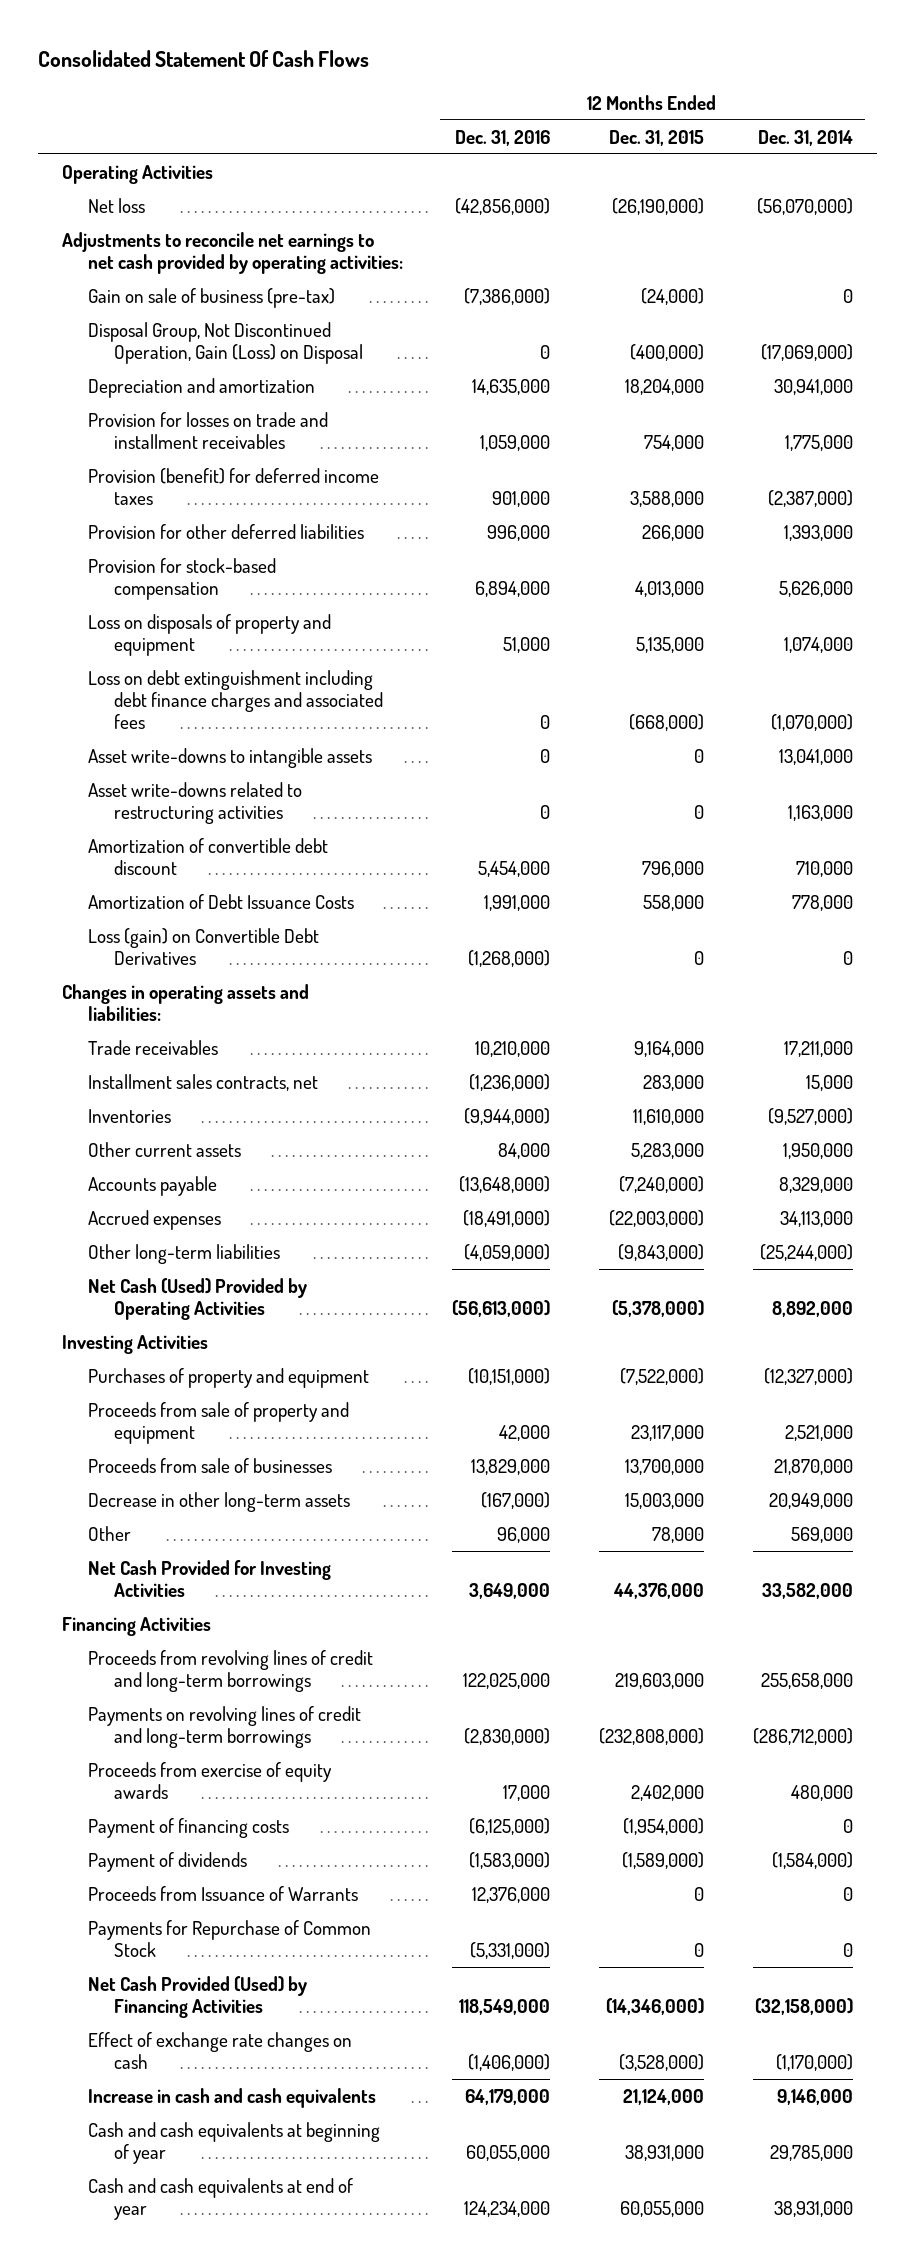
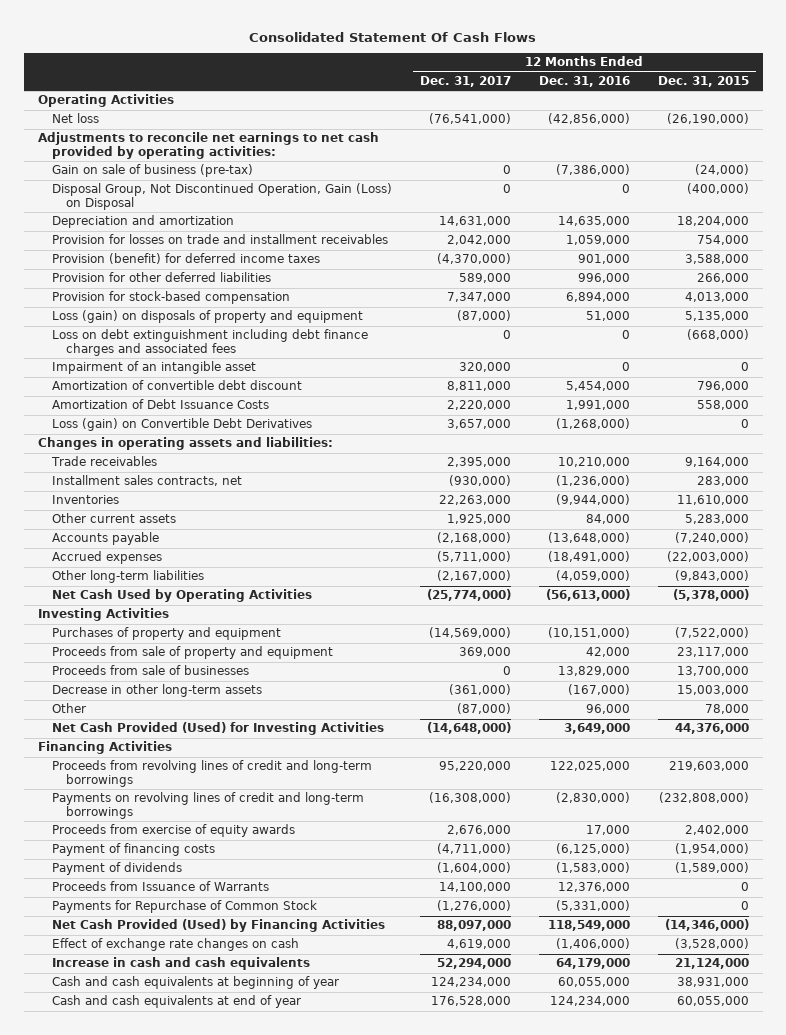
[757,129,853,146] Dec. 31, 2014 -> none
none -> [419,75,511,87] Dec. 31, 2017
[88,613,332,656] Loss on disposals of property and equipment -> [51,310,363,324] Loss (gain) on disposals of property and equipment
[88,781,303,824] Asset write-downs related to restructuring activities -> none
[88,747,373,768] Asset write-downs to intangible assets -> [51,361,256,375] Impairment of an intangible asset
[88,1277,308,1320] Net Cash (Used) Provided by Operating Activities -> [51,589,312,603] Net Cash Used by Operating Activities
[88,1559,332,1597] Net Cash Provided for Investing Activities -> [51,722,384,736] Net Cash Provided (Used) for Investing Activities

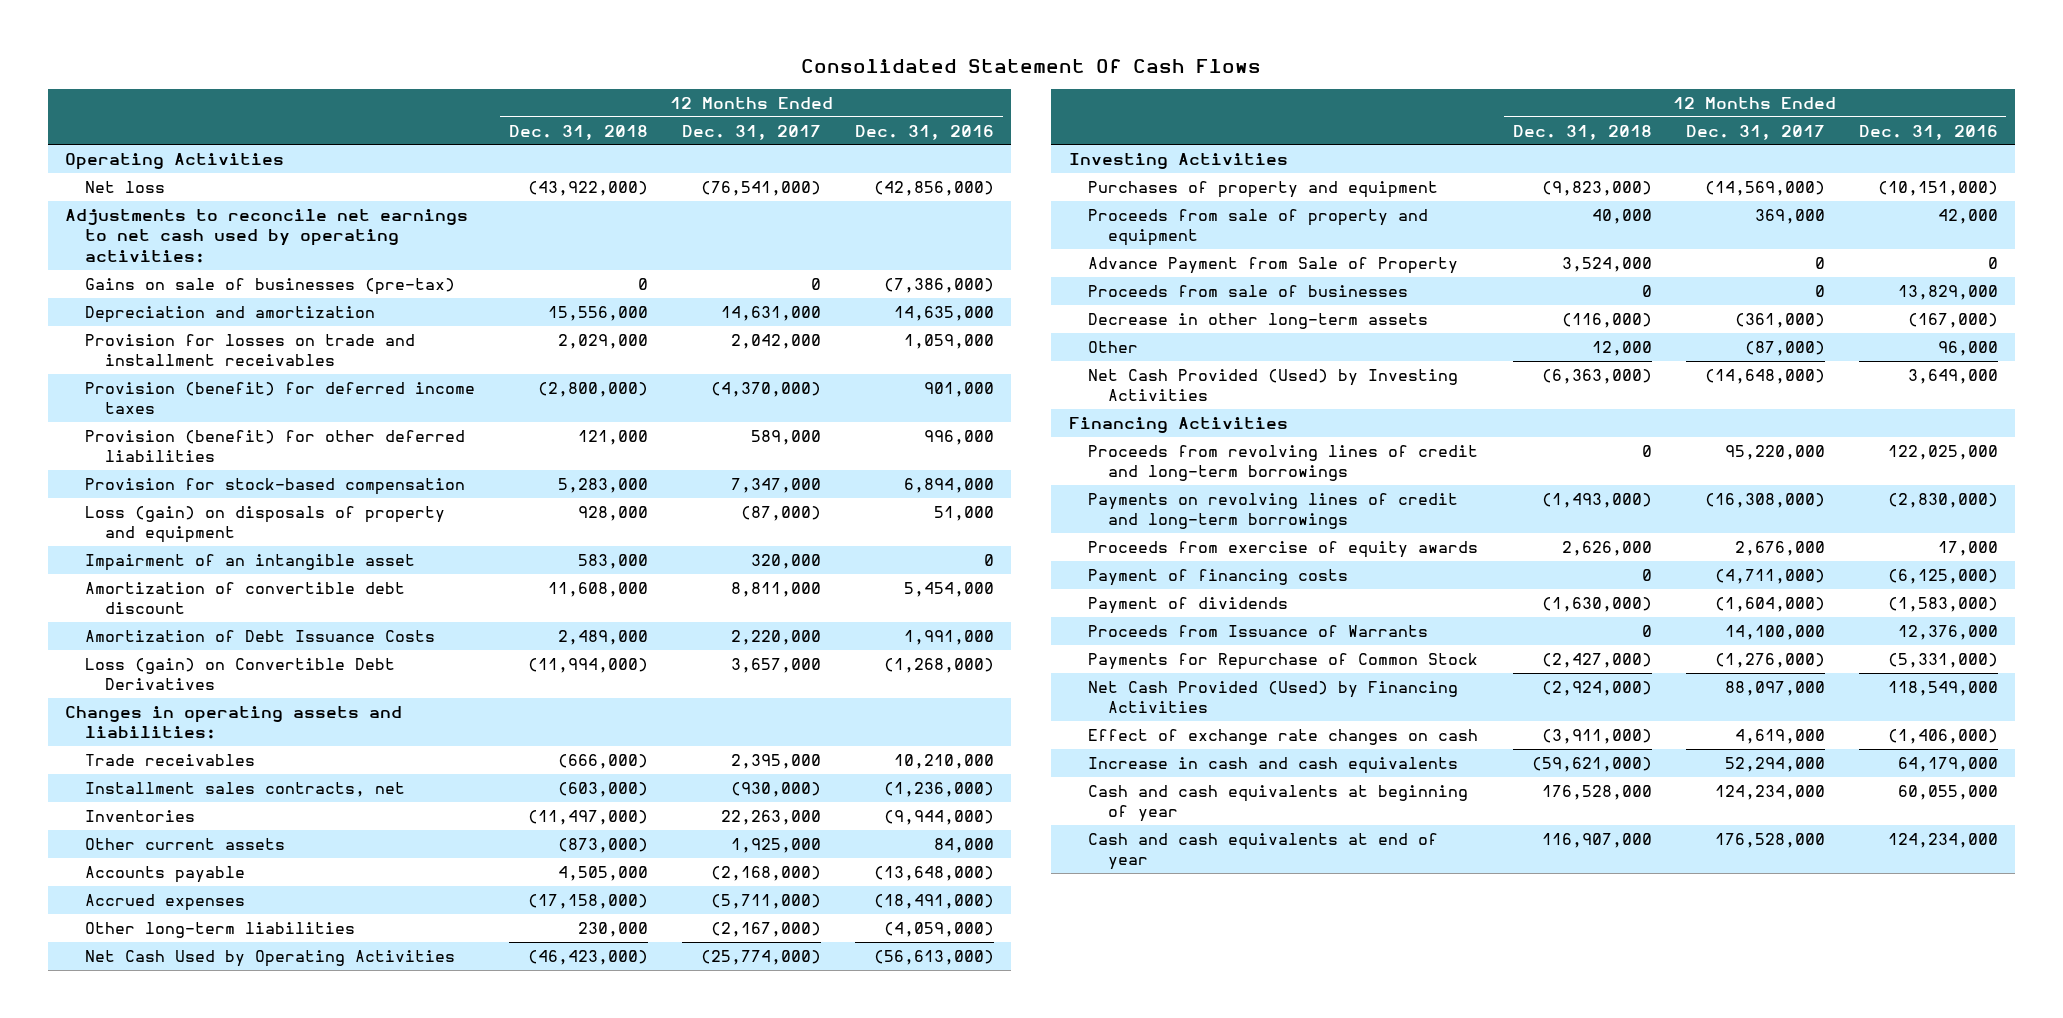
[657,75,749,87] Dec. 31, 2015 -> none
none -> [508,124,648,140] Dec. 31, 2018
[51,183,392,211] Disposal Group, Not Discontinued Operation, Gain (Loss) on Disposal -> none
[37,132,379,160] Adjustments to reconcile net earnings to net cash provided by operating activities: -> [64,208,468,264] Adjustments to reconcile net earnings to net cash used by operating activities:
[51,164,253,178] Gain on sale of business (pre-tax) -> [84,277,455,295] Gains on sale of businesses (pre-tax)
[51,272,271,283] Provision for other deferred liabilities -> [84,429,465,463] Provision (benefit) for other deferred liabilities
[51,329,368,357] Loss on debt extinguishment including debt finance charges and associated fees -> none
none -> [1088,256,1459,274] Advance Payment from Sale of Property
[51,722,384,736] Net Cash Provided (Used) for Investing Activities -> [1088,368,1459,402] Net Cash Provided (Used) by Investing Activities

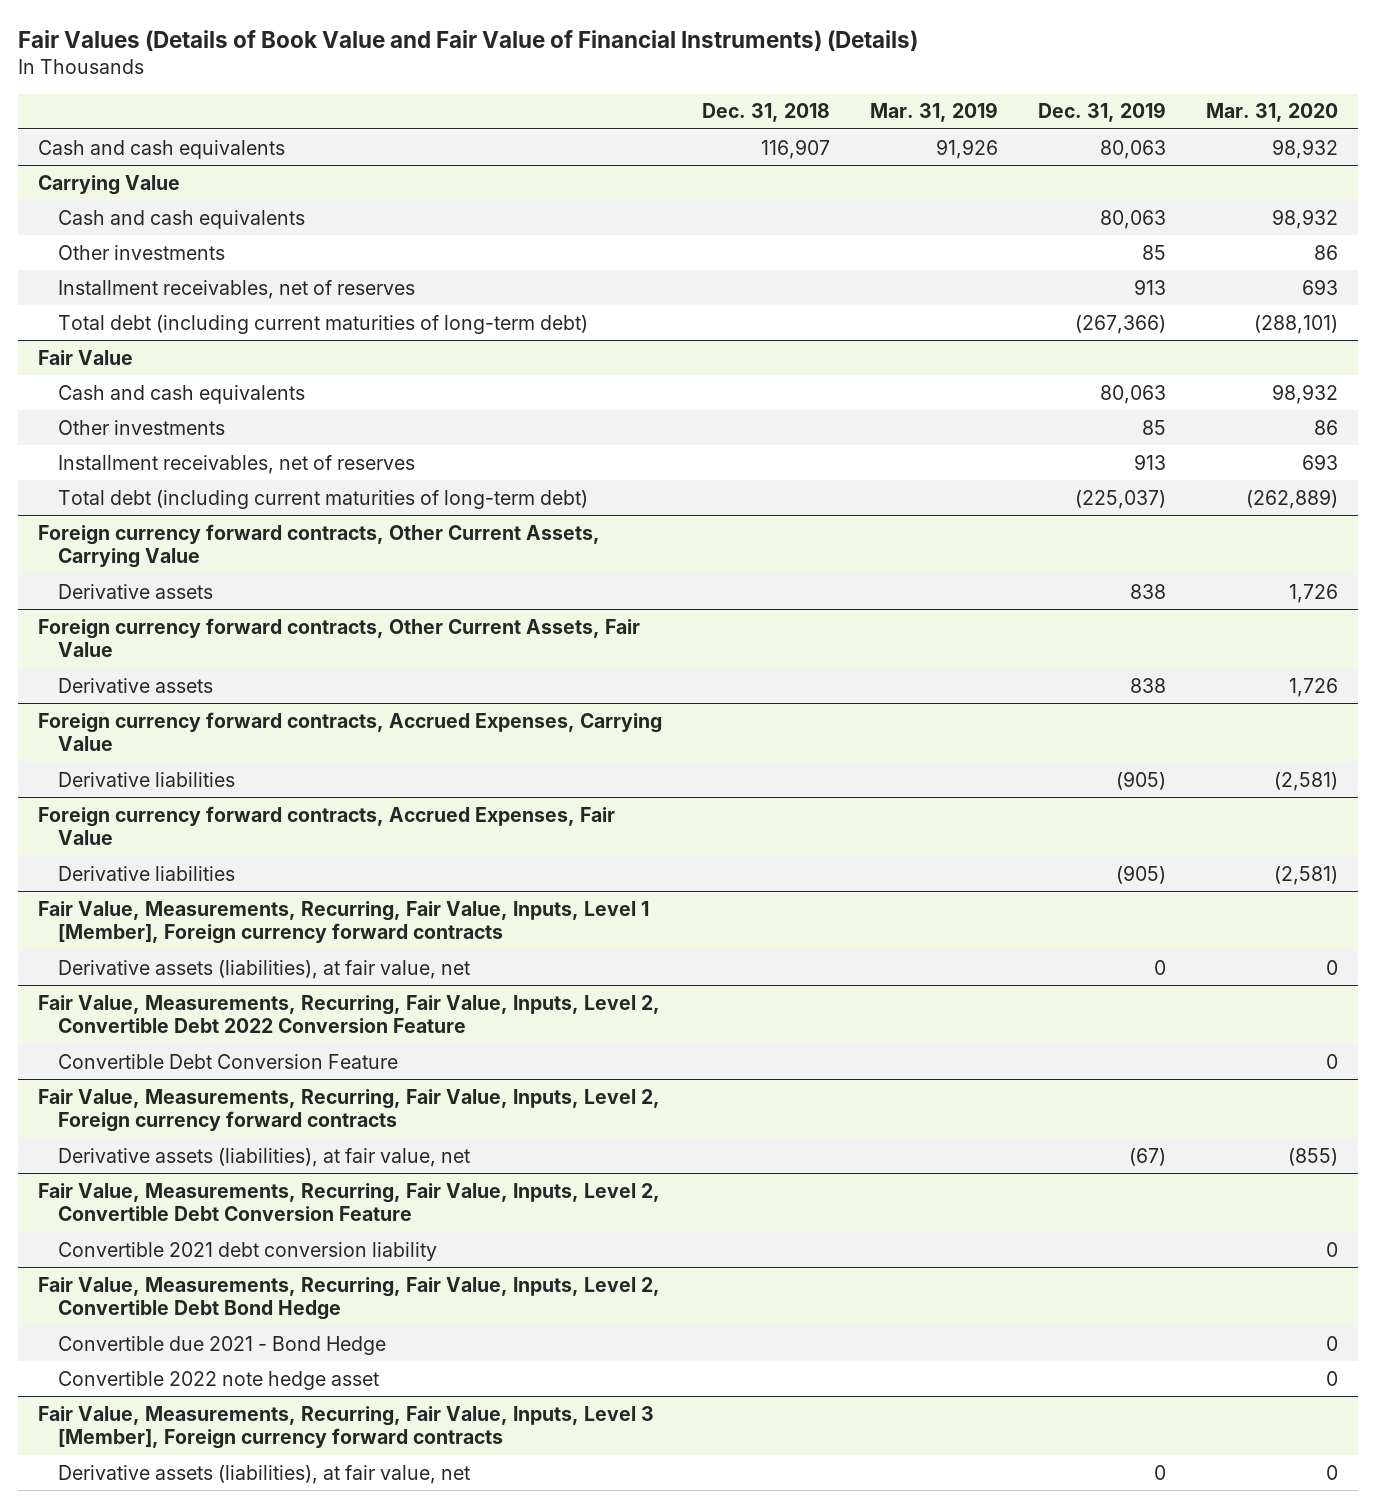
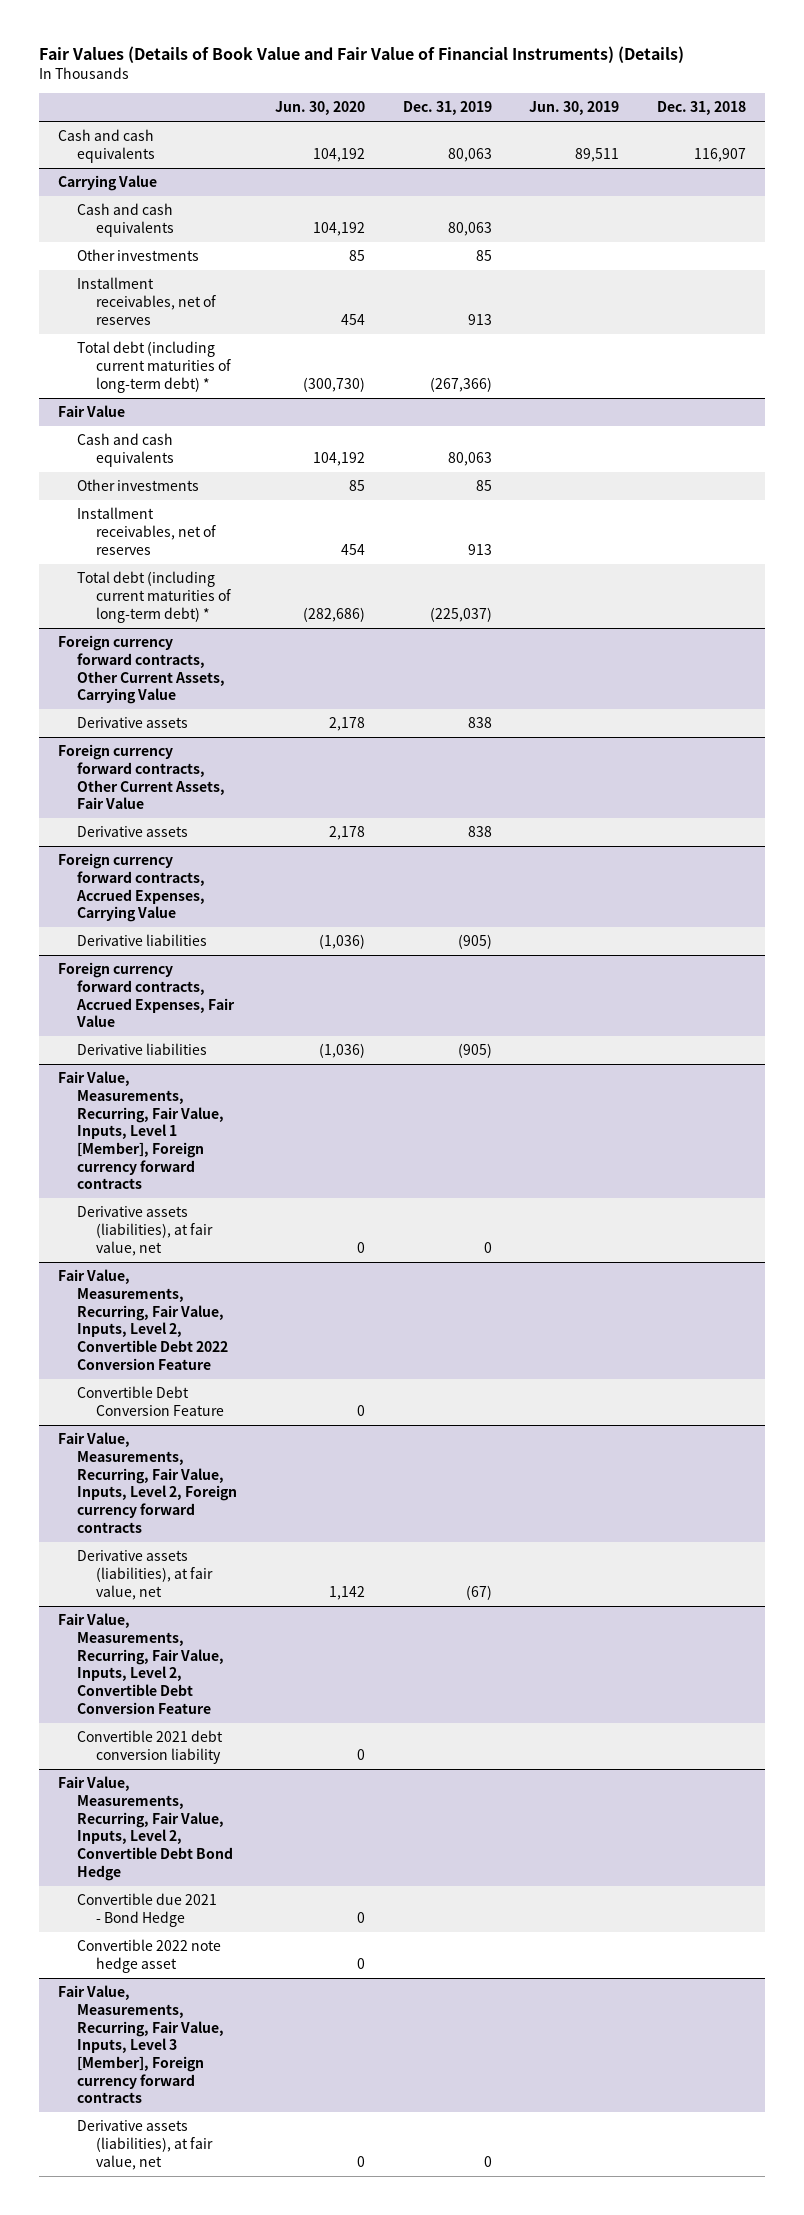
[869,102,998,123] Mar. 31, 2019 -> none
[1205,103,1338,123] Mar. 31, 2020 -> none
none -> [274,101,365,116] Jun. 30, 2020
none -> [529,101,620,116] Jun. 30, 2019
[57,314,588,334] Total debt (including current maturities of long-term debt) -> [76,341,231,393] Total debt (including current maturities of long-term debt) *
[57,489,588,509] Total debt (including current maturities of long-term debt) -> [76,571,231,623] Total debt (including current maturities of long-term debt) *

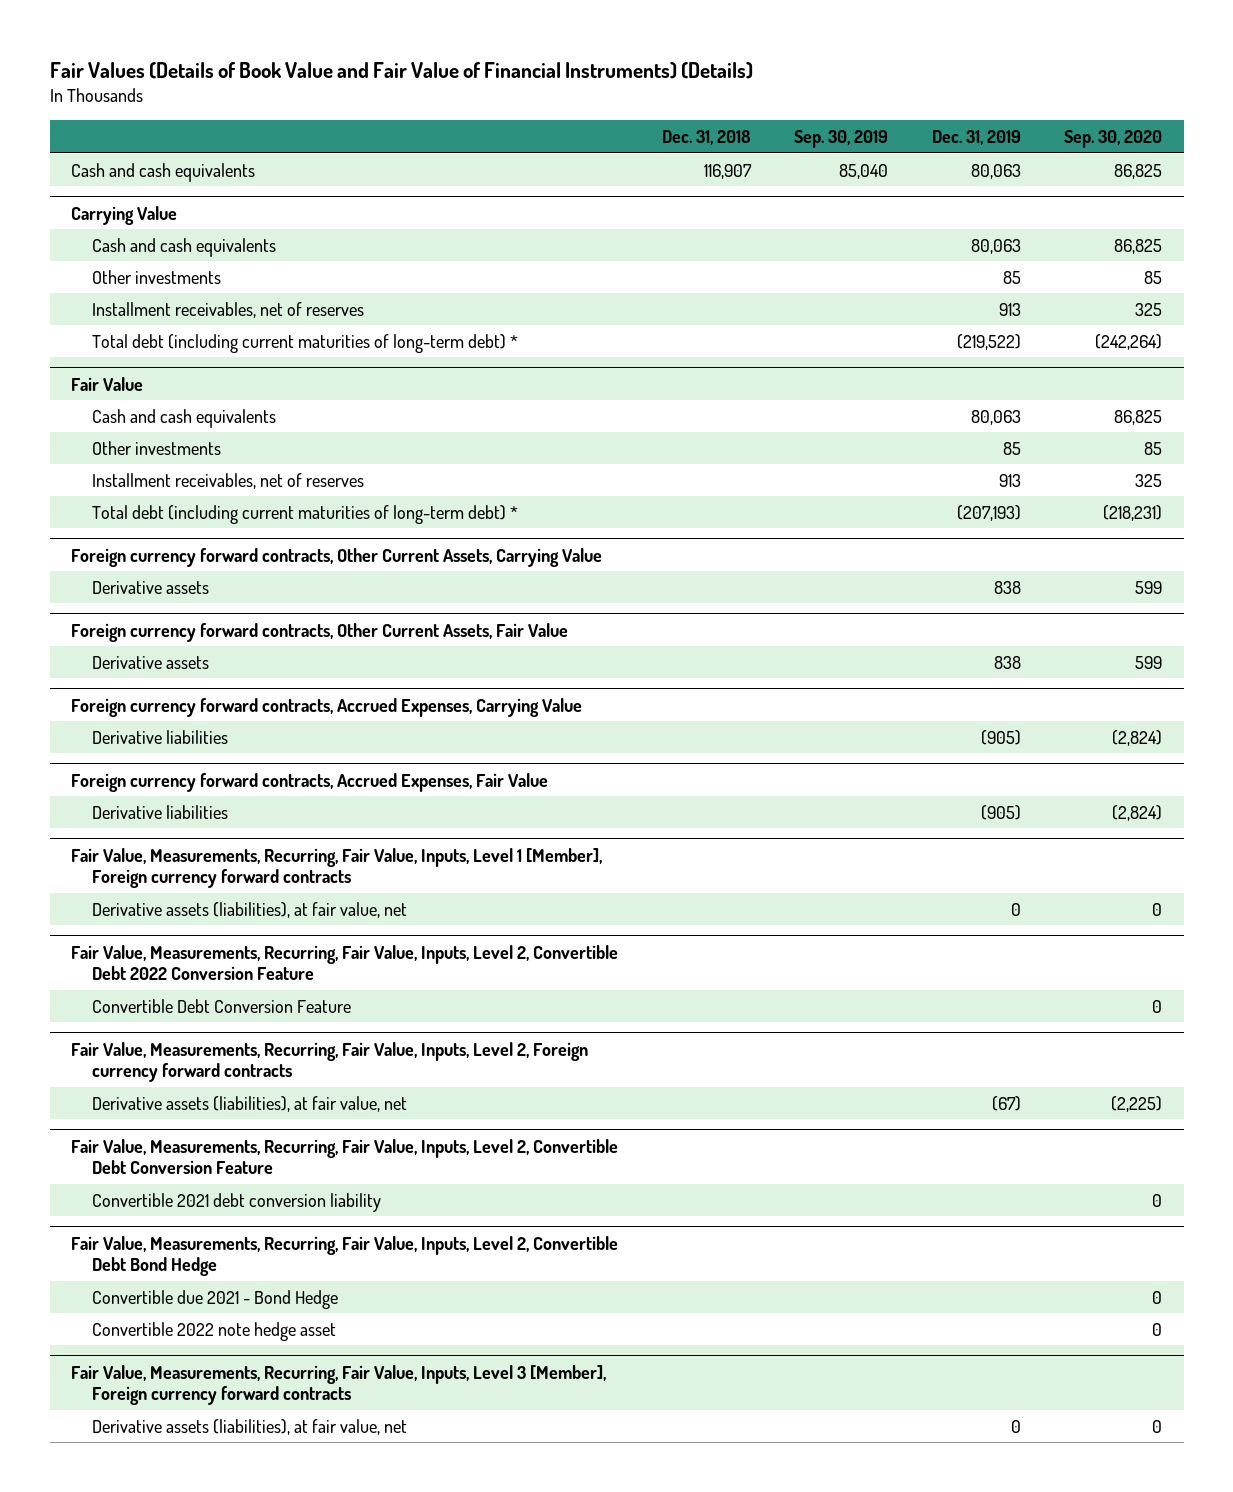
[274,101,365,116] Jun. 30, 2020 -> none
[529,101,620,116] Jun. 30, 2019 -> none
none -> [794,130,889,149] Sep. 30, 2019
none -> [1064,130,1163,149] Sep. 30, 2020
[429,376,492,392] (267,366) -> [956,333,1021,350] (219,522)
[429,606,492,622] (225,037) -> [956,504,1021,521] (207,193)

